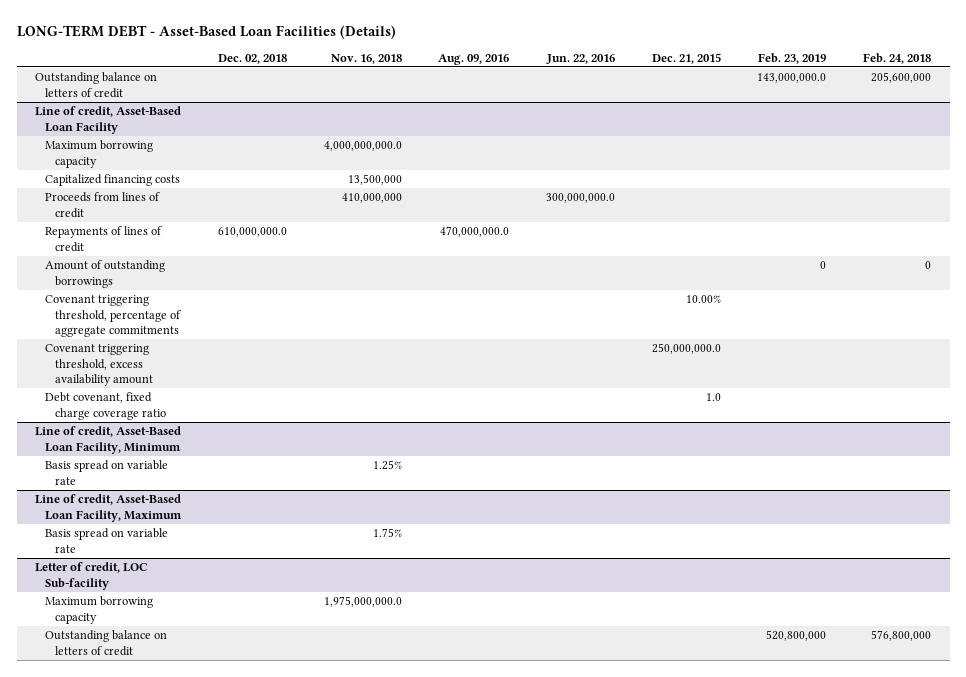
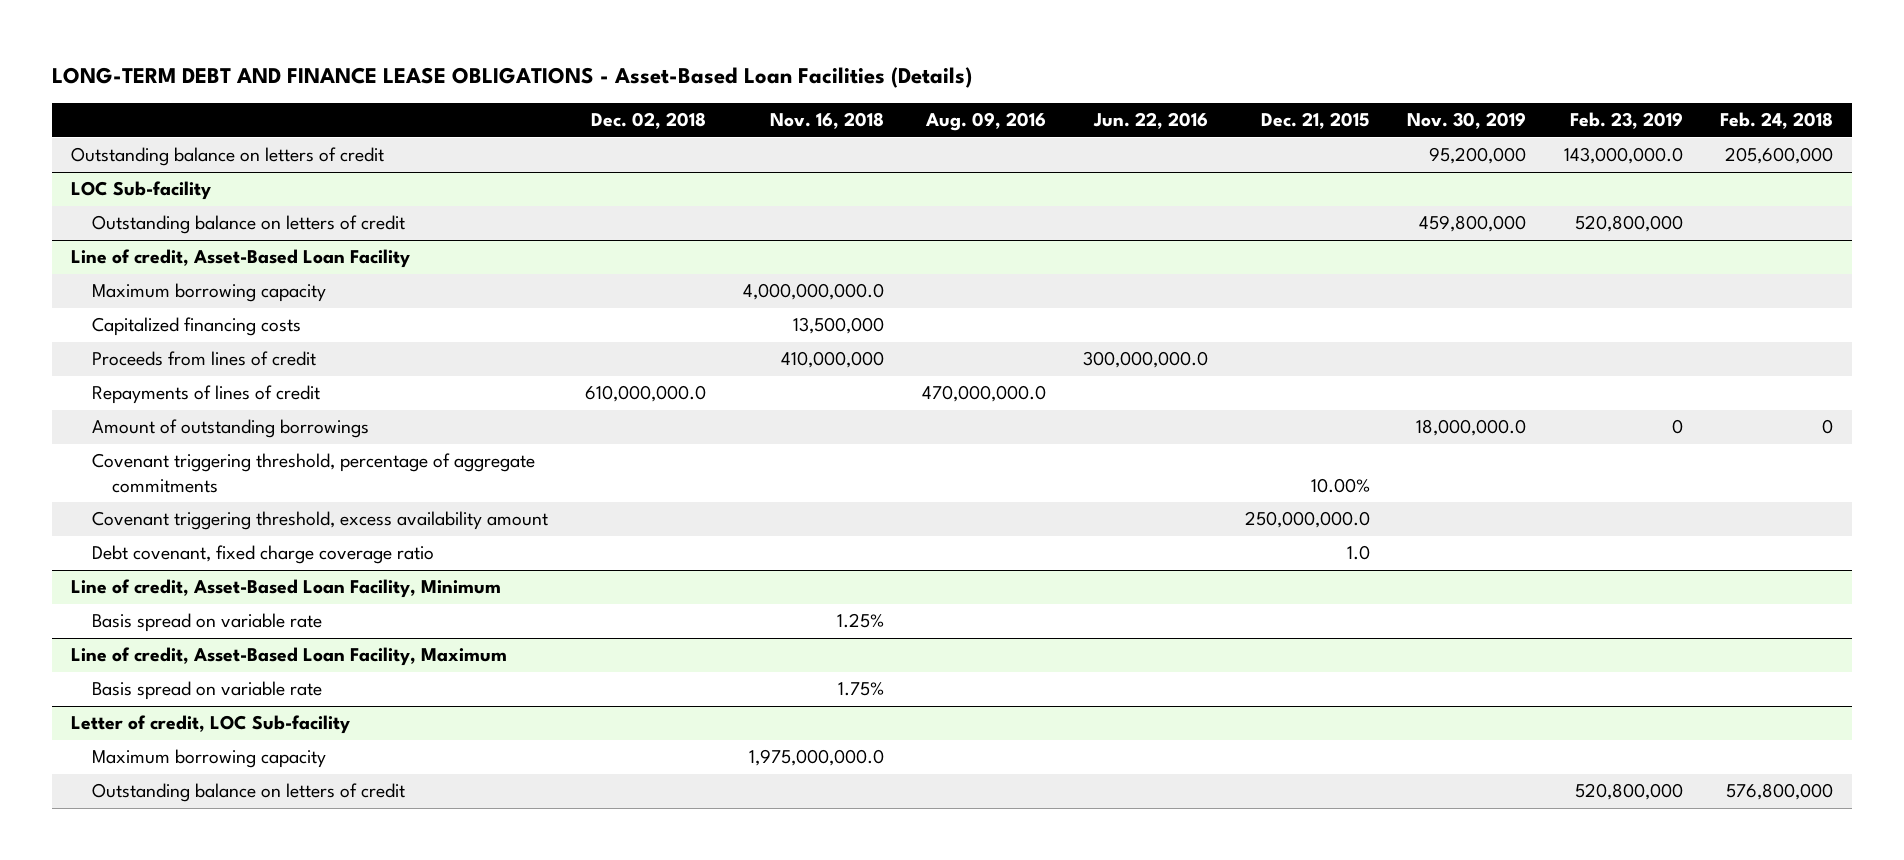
[16,25,396,40] LONG-TERM DEBT - Asset-Based Loan Facilities (Details) -> [52,66,973,88] LONG-TERM DEBT AND FINANCE LEASE OBLIGATIONS - Asset-Based Loan Facilities (Details)
none -> [1407,112,1527,130] Nov. 30, 2019
none -> [71,181,212,201] LOC Sub-facility
none -> [91,215,405,235] Outstanding balance on letters of credit

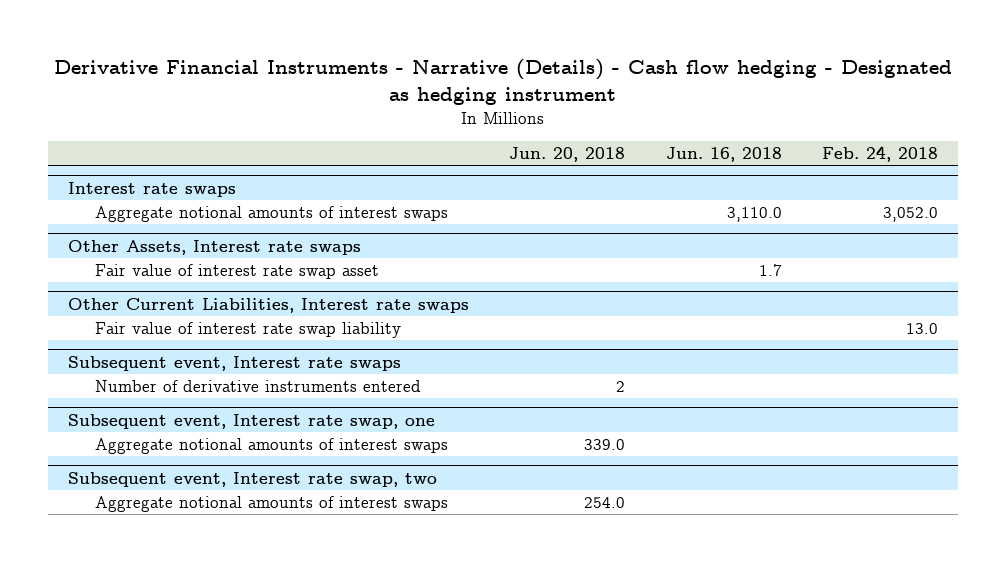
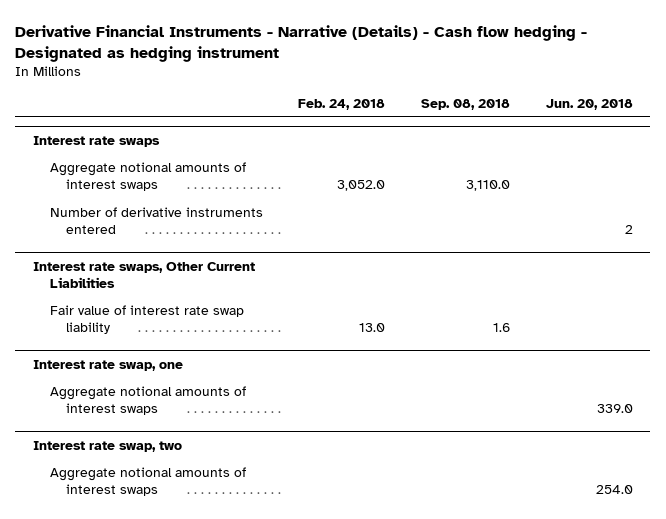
[665,146,782,162] Jun. 16, 2018 -> none
none -> [420,98,510,110] Sep. 08, 2018
[68,239,362,255] Other Assets, Interest rate swaps -> none
[94,263,379,279] Fair value of interest rate swap asset -> none
none -> [49,207,263,235] Number of derivative instruments entered
[68,297,470,313] Other Current Liabilities, Interest rate swaps -> [33,261,256,288] Interest rate swaps, Other Current Liabilities
[68,355,402,371] Subsequent event, Interest rate swaps -> none
[94,379,421,392] Number of derivative instruments entered -> none
[68,413,436,429] Subsequent event, Interest rate swap, one -> [33,359,184,371] Interest rate swap, one
[68,471,438,487] Subsequent event, Interest rate swap, two -> [33,440,183,452] Interest rate swap, two

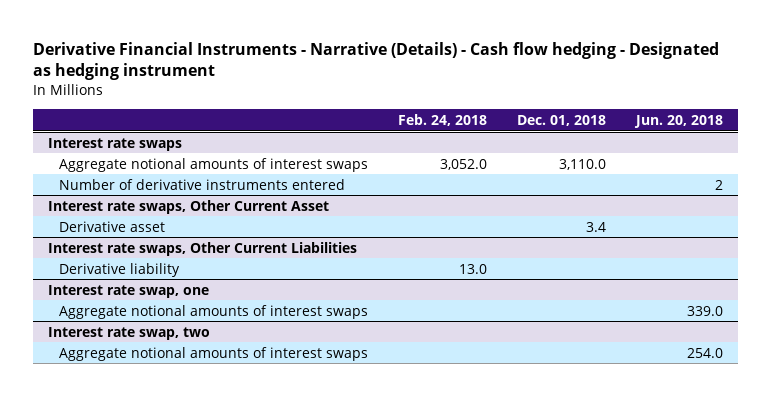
[420,98,510,110] Sep. 08, 2018 -> none
none -> [516,114,606,126] Dec. 01, 2018
none -> [48,199,330,214] Interest rate swaps, Other Current Asset
none -> [58,220,165,232] Derivative asset
[49,305,244,335] Fair value of interest rate swap liability -> [58,262,180,277] Derivative liability

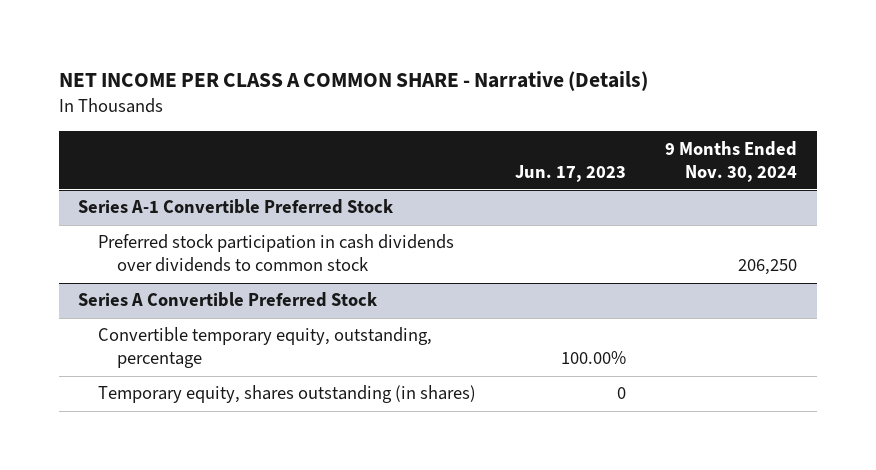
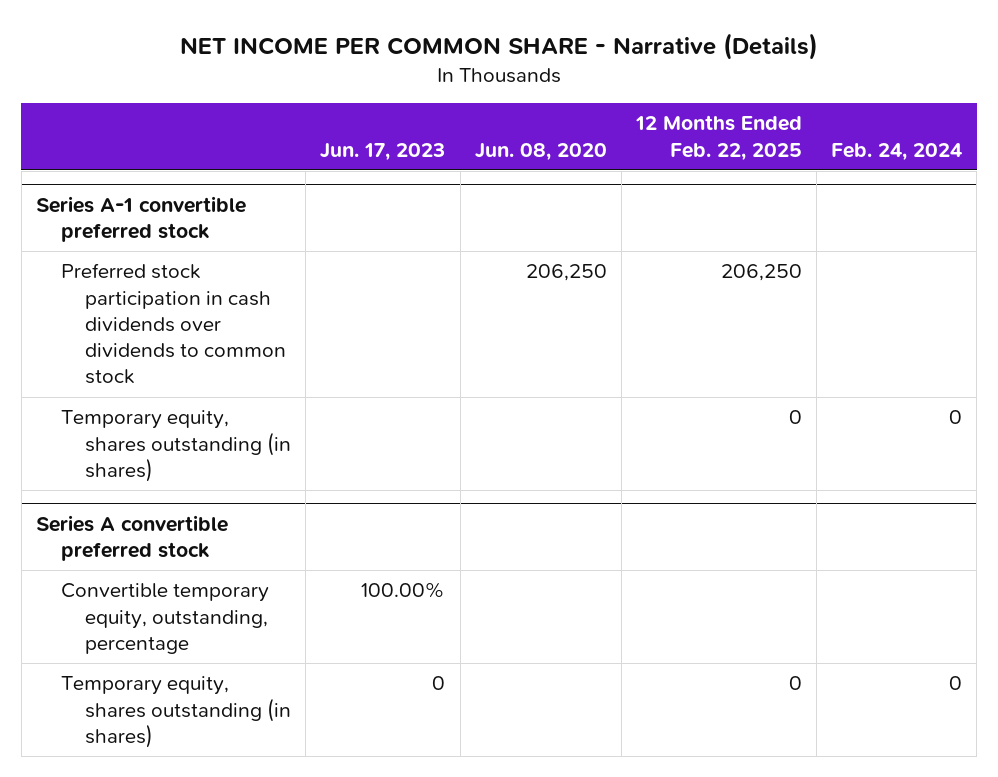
[58,71,648,92] NET INCOME PER CLASS A COMMON SHARE - Narrative (Details) -> [180,32,819,60] NET INCOME PER COMMON SHARE - Narrative (Details)
[665,140,798,182] 9 Months Ended Nov. 30, 2024 -> none
none -> [474,142,607,161] Jun. 08, 2020
none -> [635,115,803,161] 12 Months Ended Feb. 22, 2025
none -> [831,142,963,161] Feb. 24, 2024
[78,199,395,215] Series A-1 Convertible Preferred Stock -> [36,195,247,242] Series A-1 convertible preferred stock
none -> [60,410,292,482] Temporary equity, shares outstanding (in shares)
[78,292,379,308] Series A Convertible Preferred Stock -> [36,514,229,561] Series A convertible preferred stock

